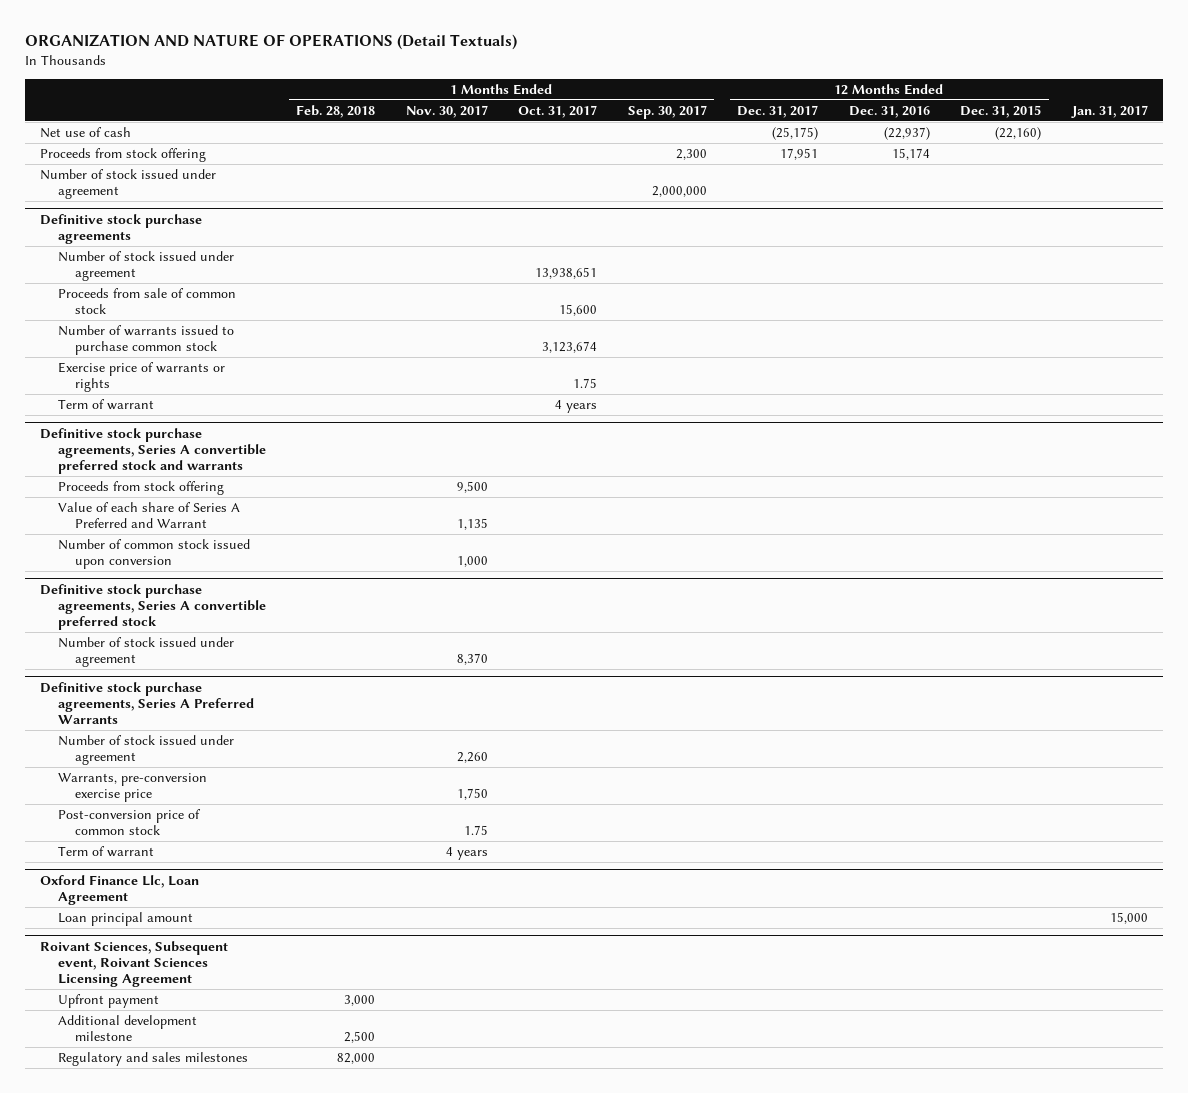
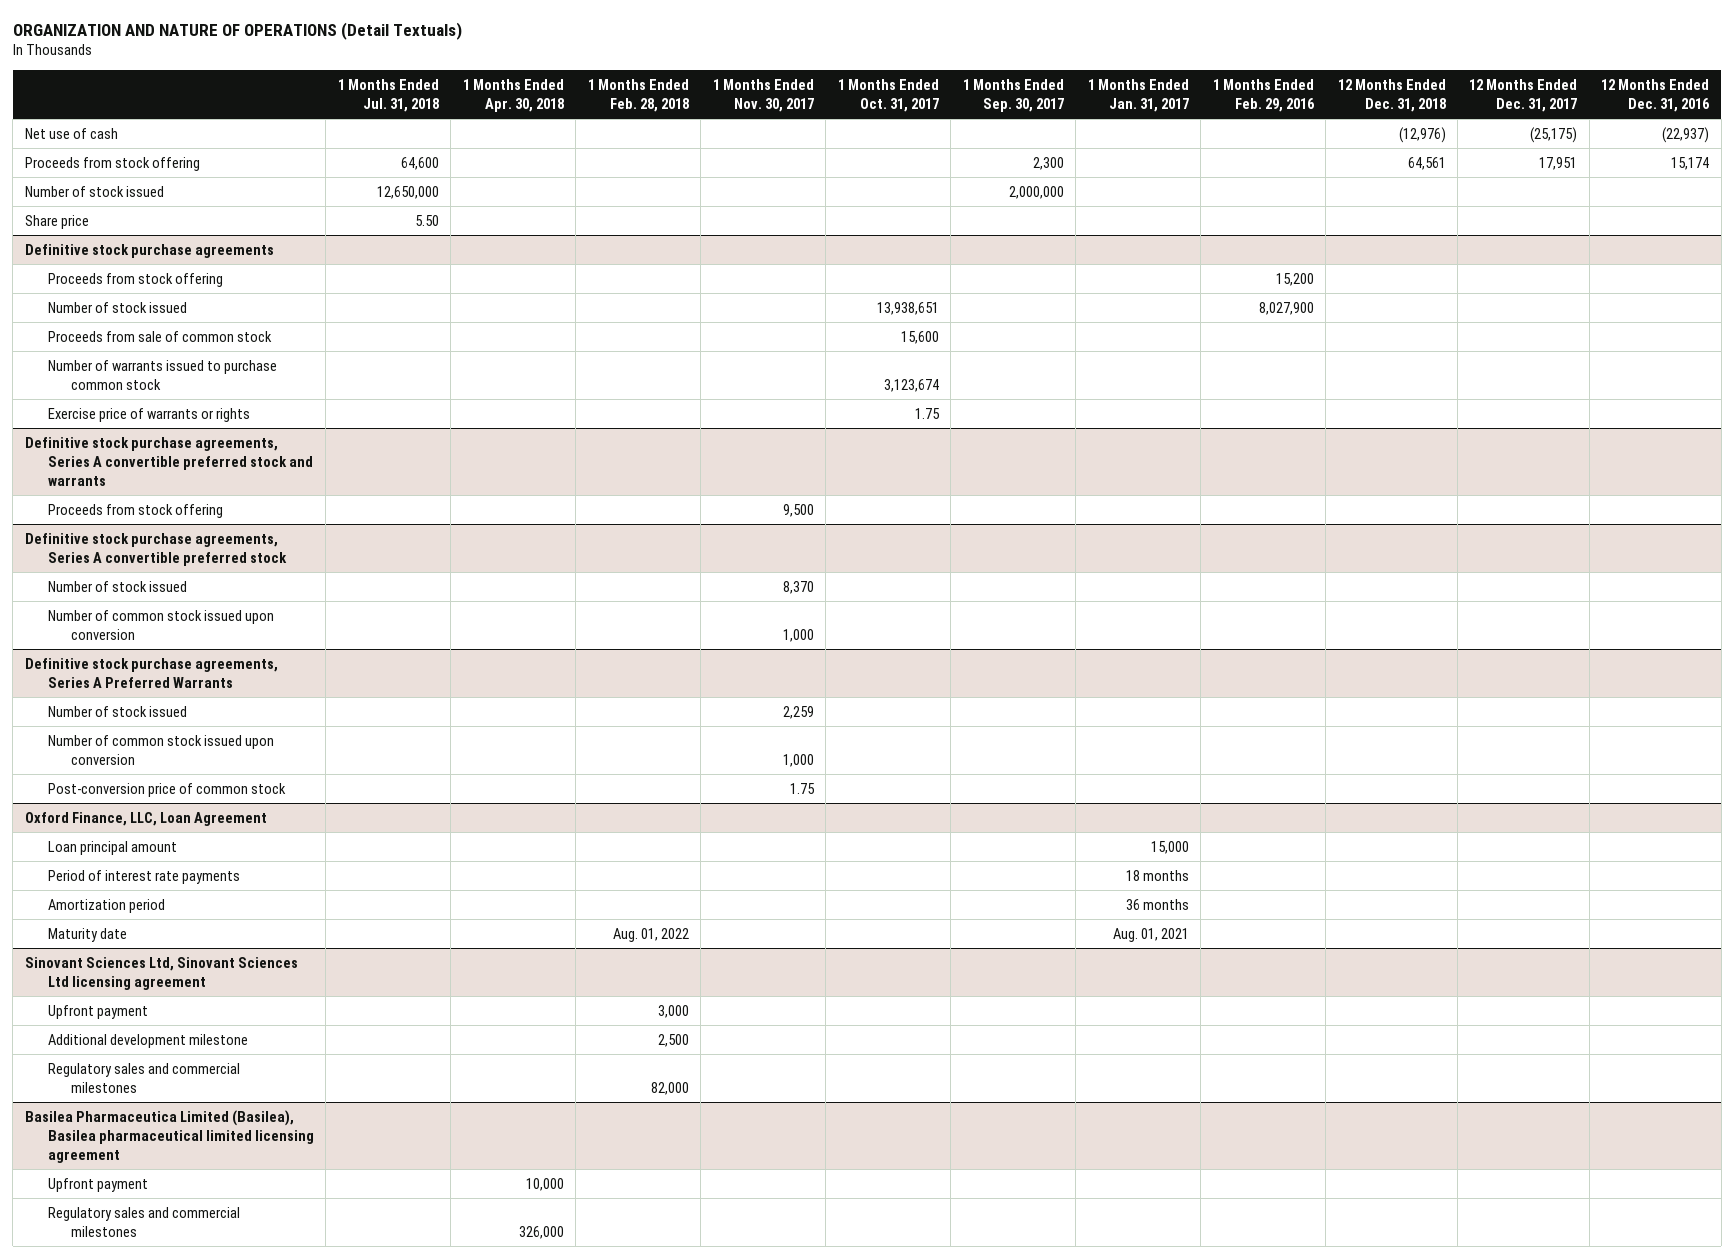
[960,104,1042,118] Dec. 31, 2015 -> none
[1070,104,1148,118] Jan. 31, 2017 -> none
none -> [337,78,439,113] 1 Months Ended Jul. 31, 2018
none -> [462,78,564,113] 1 Months Ended Apr. 30, 2018
none -> [1087,78,1189,113] 1 Months Ended Jan. 31, 2017
none -> [1212,78,1315,113] 1 Months Ended Feb. 29, 2016
none -> [1337,78,1446,113] 12 Months Ended Dec. 31, 2018
[40,169,217,199] Number of stock issued under agreement -> [24,185,164,197] Number of stock issued
none -> [24,214,89,229] Share price
none -> [47,272,223,287] Proceeds from stock offering
[57,251,234,281] Number of stock issued under agreement -> [47,301,187,313] Number of stock issued
[57,399,154,411] Term of warrant -> none
[57,502,240,528] Value of each share of Series A Preferred and Warrant -> none
[57,539,250,569] Number of common stock issued upon conversion -> none
[57,637,234,667] Number of stock issued under agreement -> [47,580,187,592] Number of stock issued
none -> [47,609,274,640] Number of common stock issued upon conversion
[57,773,207,802] Warrants, pre-conversion exercise price -> none
[57,735,234,765] Number of stock issued under agreement -> [47,705,187,717] Number of stock issued
[456,751,488,763] 2,260 -> [782,705,814,719] 2,259
none -> [47,734,274,765] Number of common stock issued upon conversion
[57,846,154,858] Term of warrant -> none
[40,874,200,905] Oxford Finance Llc, Loan Agreement -> [24,811,267,826] Oxford Finance, LLC, Loan Agreement
none -> [47,869,240,884] Period of interest rate payments
none -> [47,898,165,913] Amortization period
none -> [47,927,127,942] Maturity date
[40,940,229,987] Roivant Sciences, Subsequent event, Roivant Sciences Licensing Agreement -> [24,956,298,990] Sinovant Sciences Ltd, Sinovant Sciences Ltd licensing agreement
[57,1052,248,1067] Regulatory and sales milestones -> [47,1062,240,1093] Regulatory sales and commercial milestones
none -> [24,1109,314,1164] Basilea Pharmaceutica Limited (Basilea), Basilea pharmaceutical limited licensing agreement
none -> [47,1177,148,1192] Upfront payment
none -> [47,1206,240,1237] Regulatory sales and commercial milestones

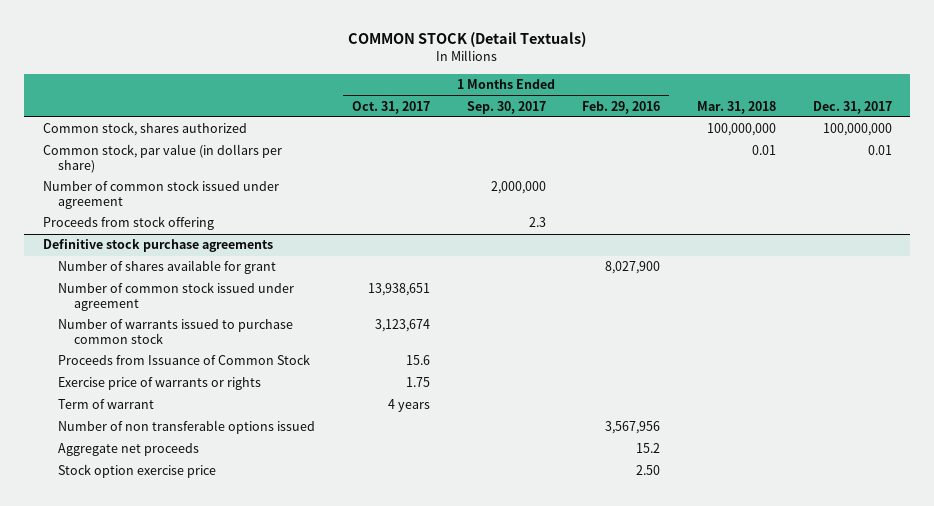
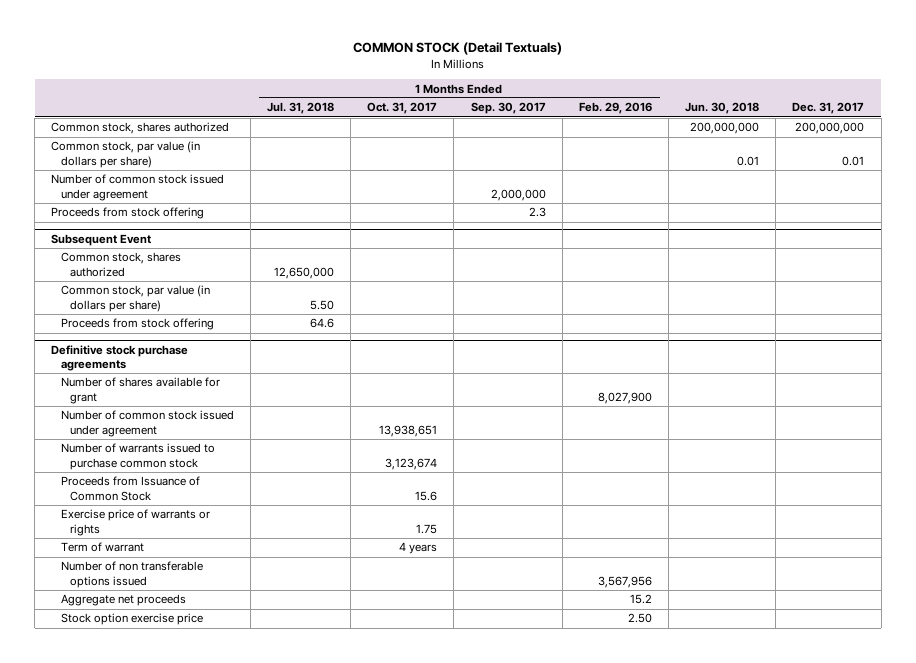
[696,100,776,114] Mar. 31, 2018 -> none
none -> [267,102,335,115] Jul. 31, 2018
none -> [685,102,760,115] Jun. 30, 2018
[822,123,892,137] 100,000,000 -> [795,122,865,135] 200,000,000
none -> [51,233,152,246] Subsequent Event
none -> [60,252,181,277] Common stock, shares authorized
none -> [60,285,210,312] Common stock, par value (in dollars per share)
none -> [60,318,214,331] Proceeds from stock offering

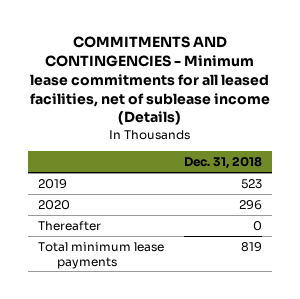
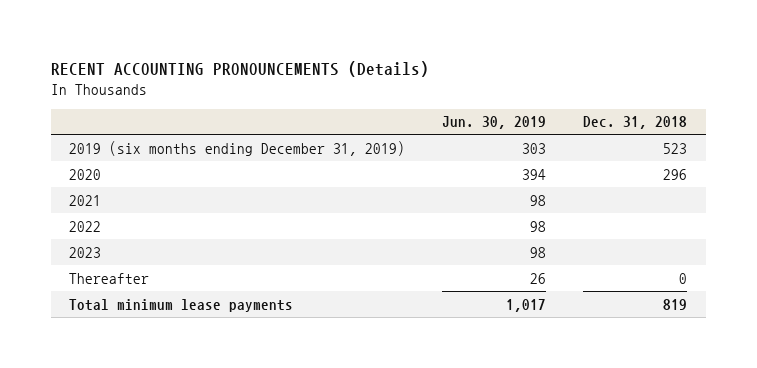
[30,35,271,126] COMMITMENTS AND CONTINGENCIES - Minimum lease commitments for all leased facilities, net of sublease income (Details) -> [50,60,429,77] RECENT ACCOUNTING PRONOUNCEMENTS (Details)
none -> [442,116,547,130] Jun. 30, 2019
[37,178,67,189] 2019 -> [69,140,406,156] 2019 (six months ending December 31, 2019)
none -> [69,194,102,206] 2021
none -> [69,220,102,232] 2022
none -> [69,246,102,258] 2023

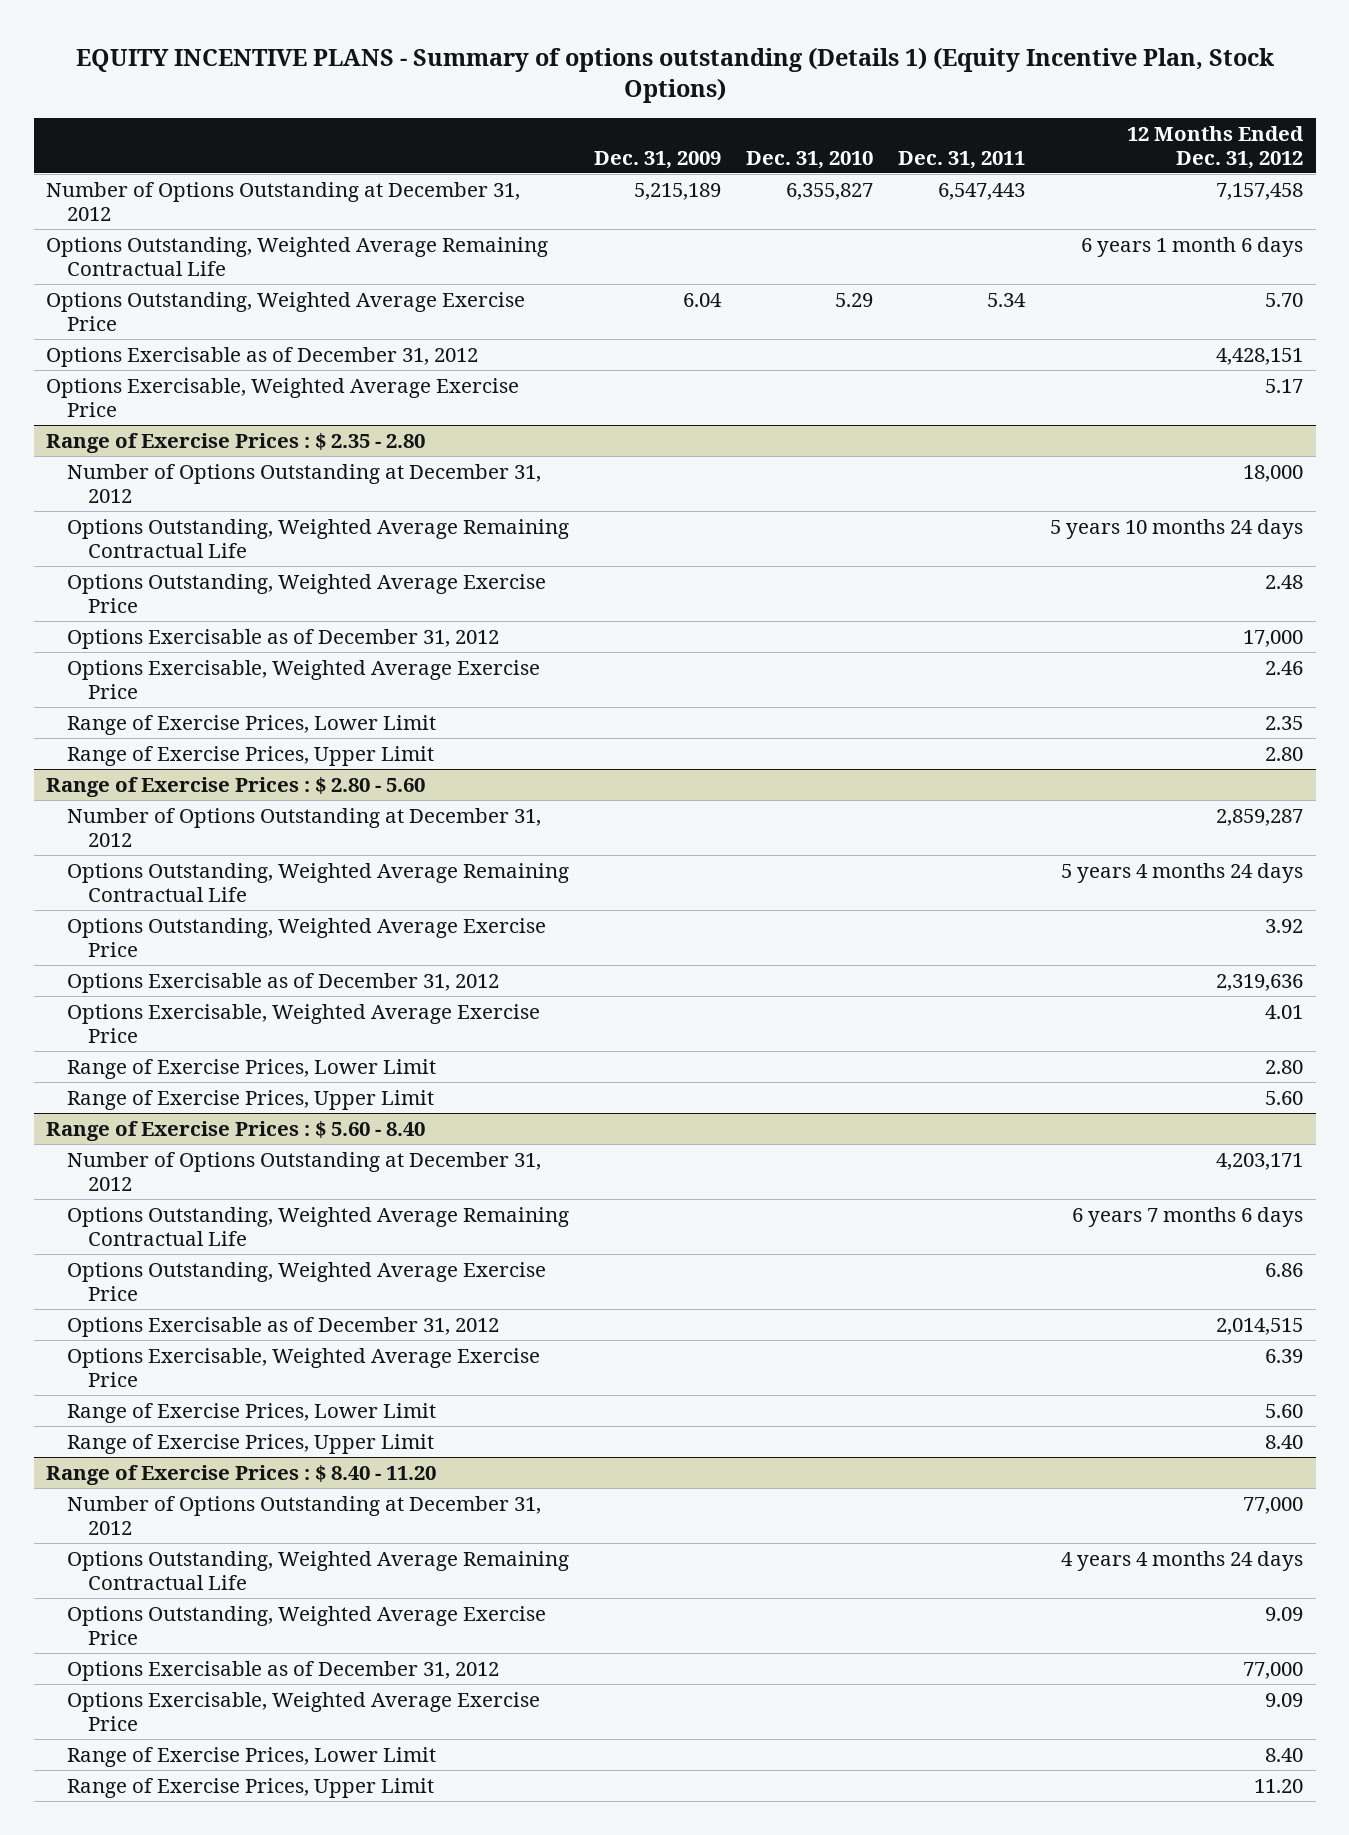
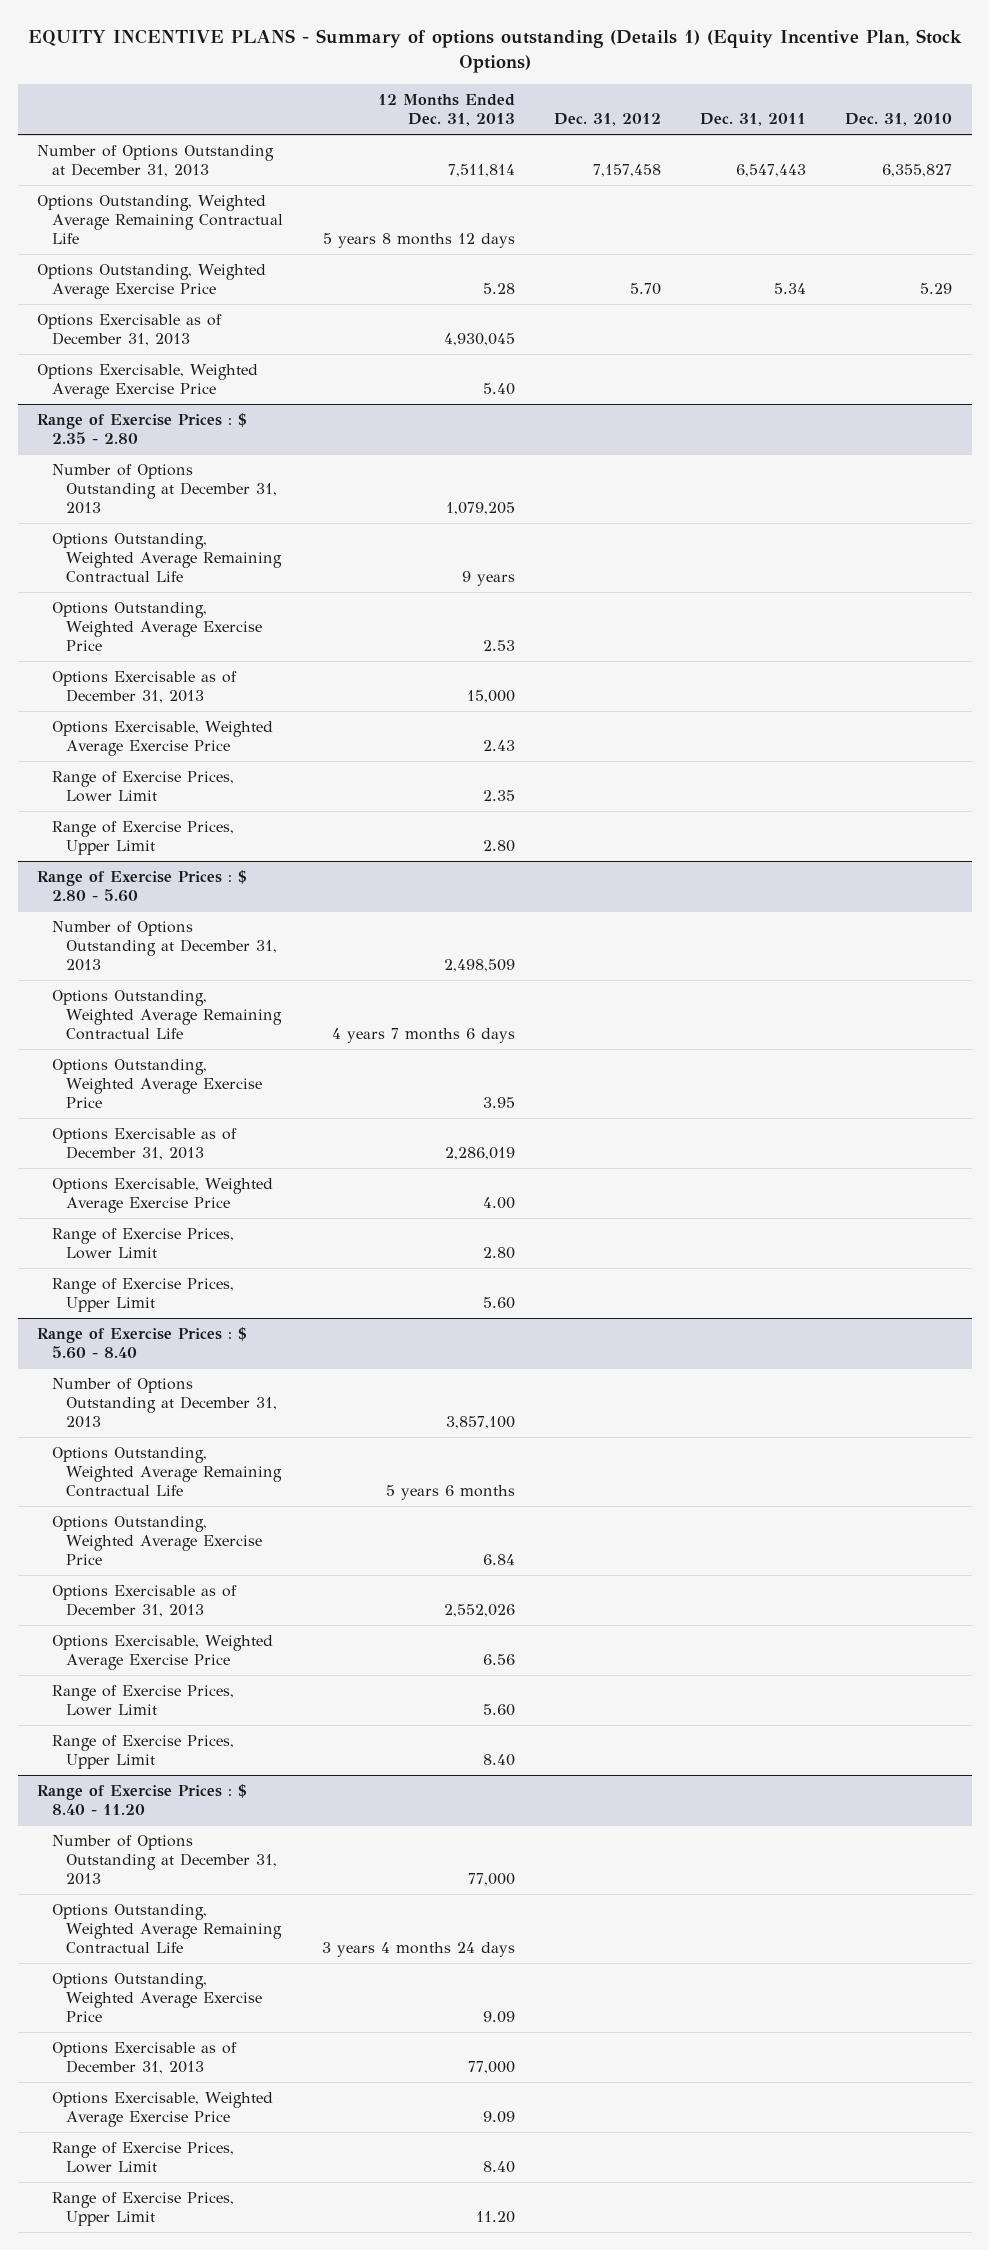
[594,150,722,169] Dec. 31, 2009 -> none
[1127,125,1305,169] 12 Months Ended Dec. 31, 2012 -> none
none -> [377,94,515,127] 12 Months Ended Dec. 31, 2013
none -> [553,113,661,127] Dec. 31, 2012
[46,182,521,221] Number of Options Outstanding at December 31, 2012 -> [37,145,275,178] Number of Options Outstanding at December 31, 2013
[46,347,479,368] Options Exercisable as of December 31, 2012 -> [37,314,223,347] Options Exercisable as of December 31, 2013
[66,464,541,503] Number of Options Outstanding at December 31, 2012 -> [51,464,278,514] Number of Options Outstanding at December 31, 2013
[66,629,499,650] Options Exercisable as of December 31, 2012 -> [51,671,237,704] Options Exercisable as of December 31, 2013
[66,808,541,847] Number of Options Outstanding at December 31, 2012 -> [51,921,278,971] Number of Options Outstanding at December 31, 2013
[66,973,499,994] Options Exercisable as of December 31, 2012 -> [51,1128,237,1161] Options Exercisable as of December 31, 2013
[66,1152,541,1191] Number of Options Outstanding at December 31, 2012 -> [51,1378,278,1428] Number of Options Outstanding at December 31, 2013
[66,1317,499,1338] Options Exercisable as of December 31, 2012 -> [51,1585,237,1618] Options Exercisable as of December 31, 2013
[66,1496,541,1535] Number of Options Outstanding at December 31, 2012 -> [51,1835,278,1885] Number of Options Outstanding at December 31, 2013
[66,1661,499,1682] Options Exercisable as of December 31, 2012 -> [51,2042,237,2075] Options Exercisable as of December 31, 2013

